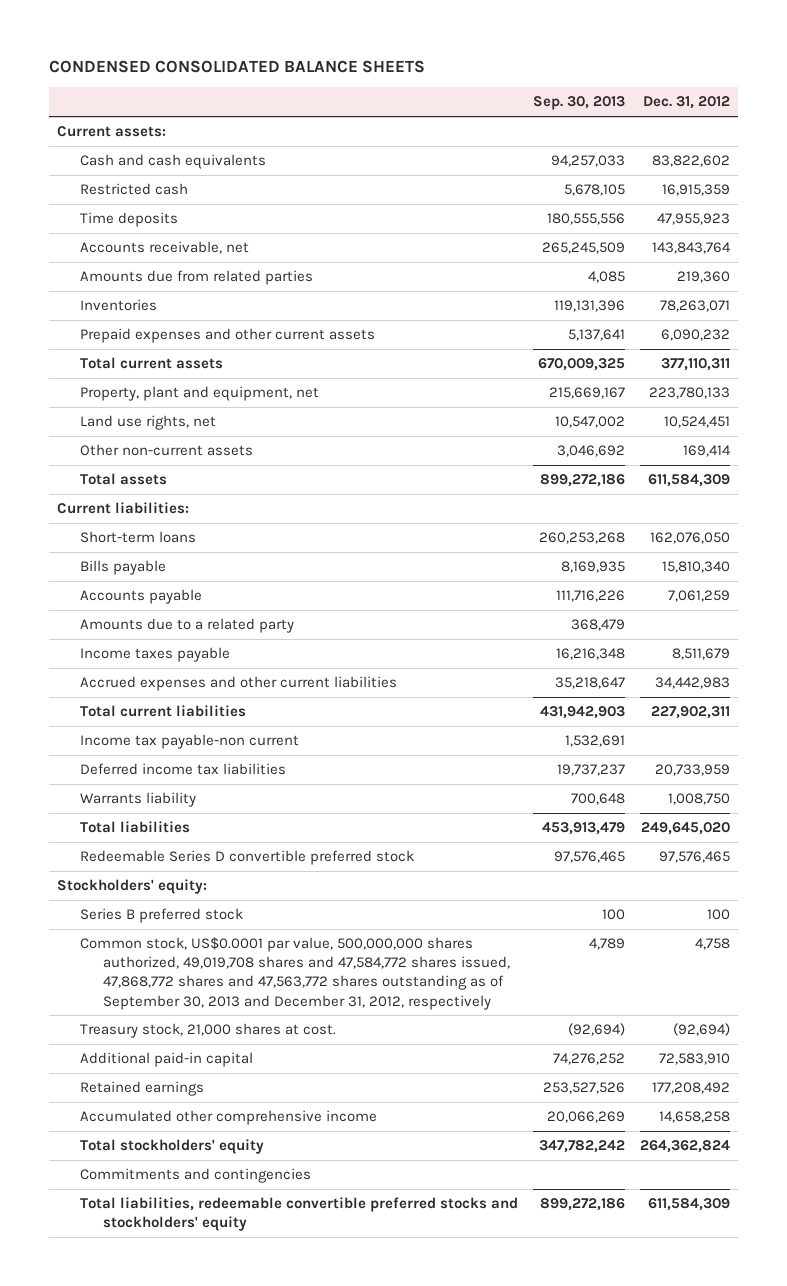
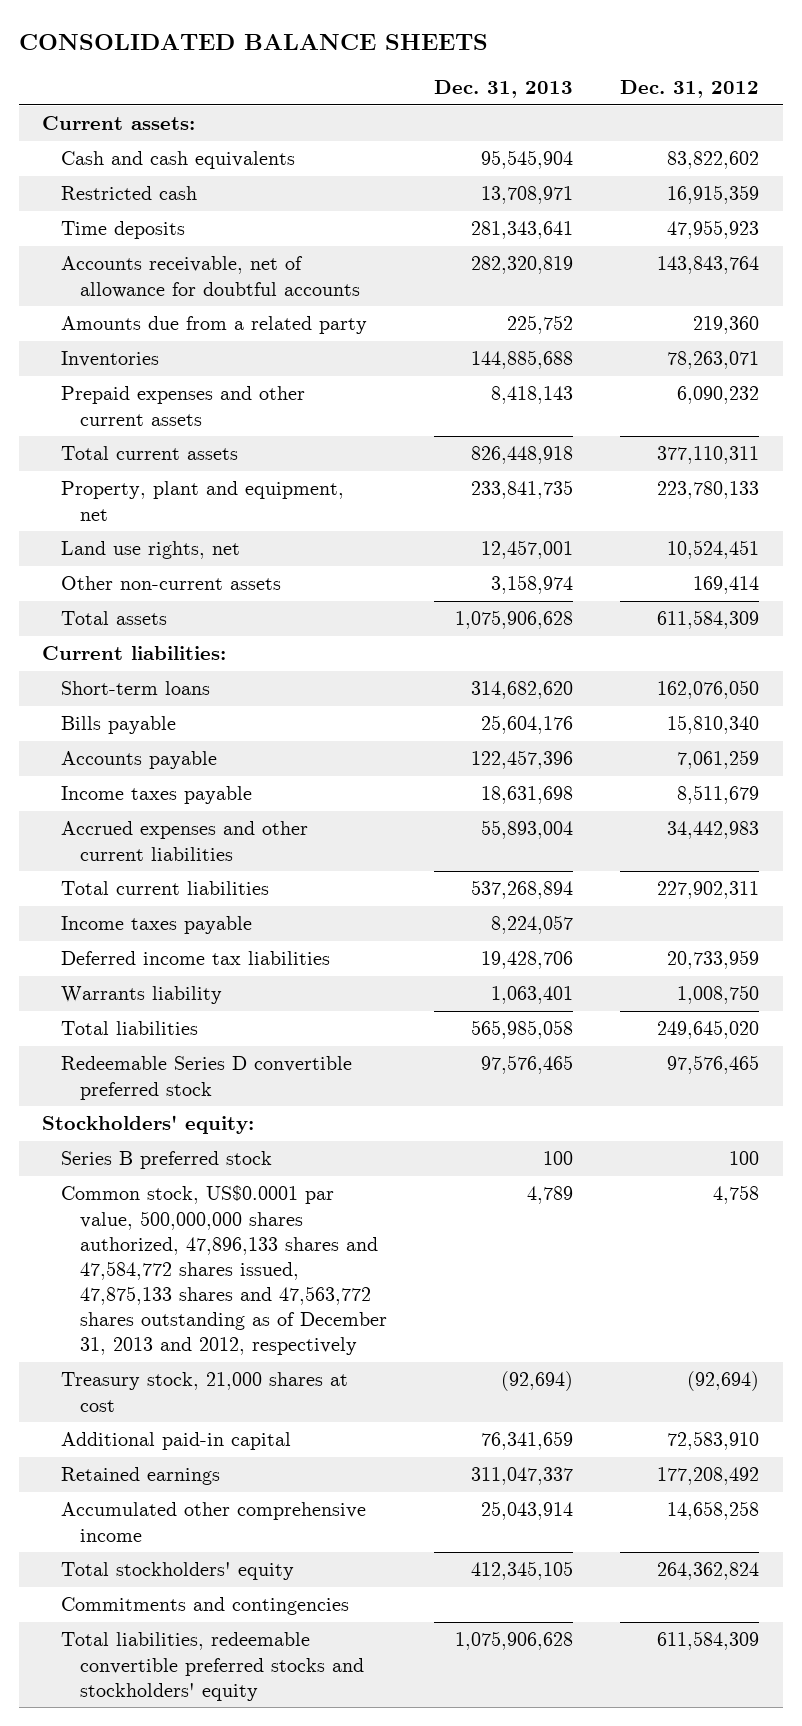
[49,60,426,74] CONDENSED CONSOLIDATED BALANCE SHEETS -> [18,33,488,50] CONSOLIDATED BALANCE SHEETS
[533,96,626,111] Sep. 30, 2013 -> none
none -> [434,80,574,99] Dec. 31, 2013
[79,241,249,255] Accounts receivable, net -> [61,256,361,298] Accounts receivable, net of allowance for doubtful accounts
[79,270,313,286] Amounts due from related parties -> [61,316,368,335] Amounts due from a related party
[79,618,294,634] Amounts due to a related party -> none
[79,734,299,750] Income tax payable-non current -> [61,916,253,935] Income taxes payable
[79,937,511,1010] Common stock, US$0.0001 par value, 500,000,000 shares authorized, 49,019,708 shares and 47,584,772 shares issued, 47,868,772 shares and 47,563,772 shares outstanding as of September 30, 2013 and December 31, 2012, respectively -> [61,1185,388,1356] Common stock, US$0.0001 par value, 500,000,000 shares authorized, 47,896,133 shares and 47,584,772 shares issued, 47,875,133 shares and 47,563,772 shares outstanding as of December 31, 2013 and 2012, respectively
[79,1023,336,1039] Treasury stock, 21,000 shares at cost. -> [61,1372,349,1412] Treasury stock, 21,000 shares at cost

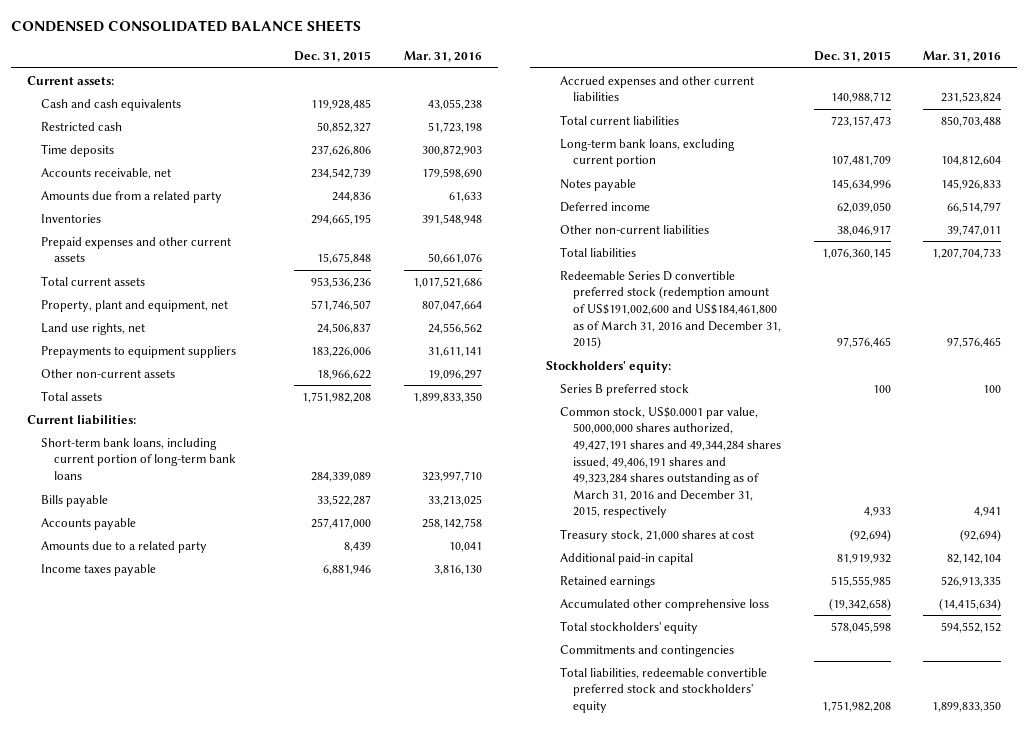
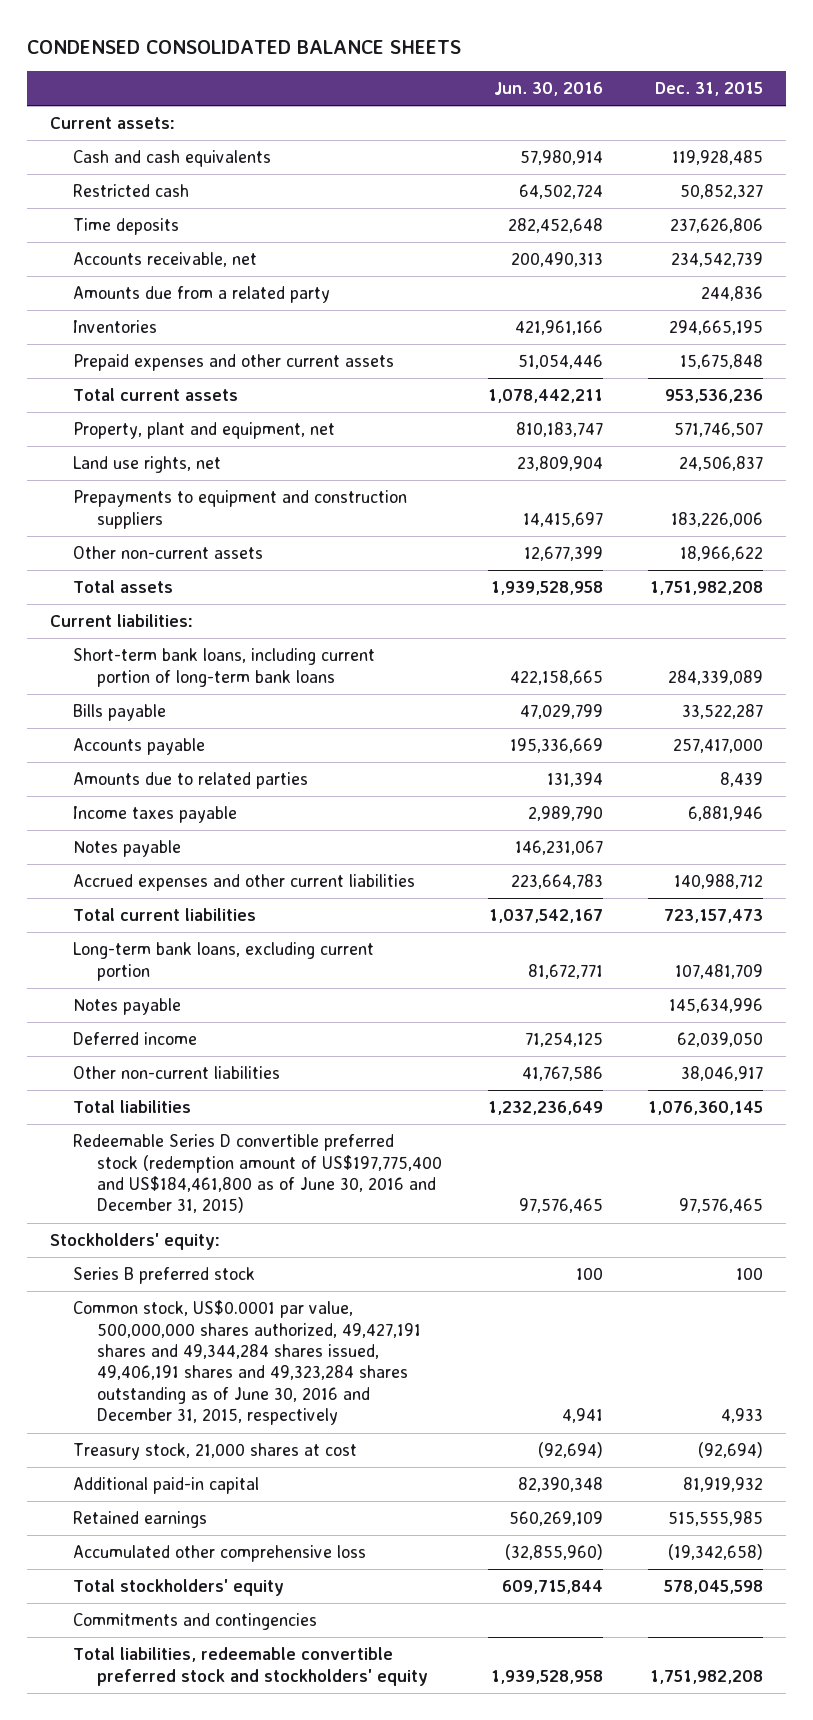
[403,51,482,63] Mar. 31, 2016 -> none
none -> [493,82,603,97] Jun. 30, 2016
[40,345,236,358] Prepayments to equipment suppliers -> [73,490,408,529] Prepayments to equipment and construction suppliers
[40,540,207,553] Amounts due to a related party -> [73,772,309,790] Amounts due to related parties
none -> [73,840,182,858] Notes payable
[559,270,782,350] Redeemable Series D convertible preferred stock (redemption amount of US$191,002,600 and US$184,461,800 as of March 31, 2016 and December 31, 2015) -> [73,1134,443,1214] Redeemable Series D convertible preferred stock (redemption amount of US$197,775,400 and US$184,461,800 as of June 30, 2016 and December 31, 2015)
[559,406,782,519] Common stock, US$0.0001 par value, 500,000,000 shares authorized, 49,427,191 shares and 49,344,284 shares issued, 49,406,191 shares and 49,323,284 shares outstanding as of March 31, 2016 and December 31, 2015, respectively -> [73,1300,422,1426] Common stock, US$0.0001 par value, 500,000,000 shares authorized, 49,427,191 shares and 49,344,284 shares issued, 49,406,191 shares and 49,323,284 shares outstanding as of June 30, 2016 and December 31, 2015, respectively

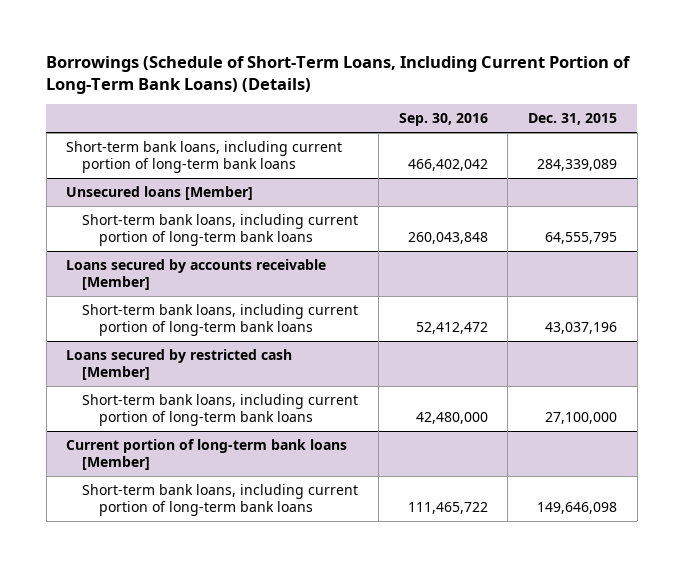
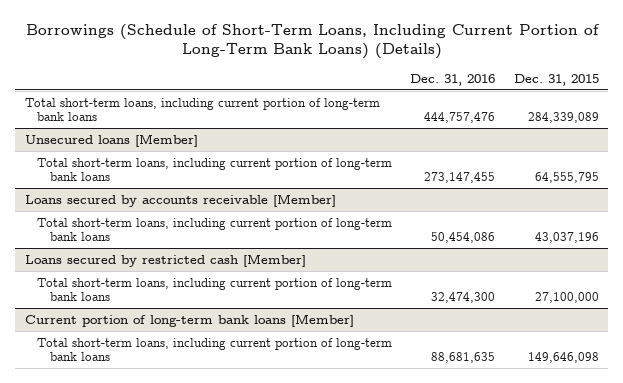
[398,113,488,127] Sep. 30, 2016 -> none
none -> [410,73,496,86] Dec. 31, 2016
[66,141,343,173] Short-term bank loans, including current portion of long-term bank loans -> [24,97,380,122] Total short-term loans, including current portion of long-term bank loans
[82,214,359,246] Short-term bank loans, including current portion of long-term bank loans -> [37,157,393,182] Total short-term loans, including current portion of long-term bank loans
[82,304,359,336] Short-term bank loans, including current portion of long-term bank loans -> [37,217,393,242] Total short-term loans, including current portion of long-term bank loans
[82,394,359,426] Short-term bank loans, including current portion of long-term bank loans -> [37,277,393,302] Total short-term loans, including current portion of long-term bank loans
[82,484,359,516] Short-term bank loans, including current portion of long-term bank loans -> [37,337,393,362] Total short-term loans, including current portion of long-term bank loans

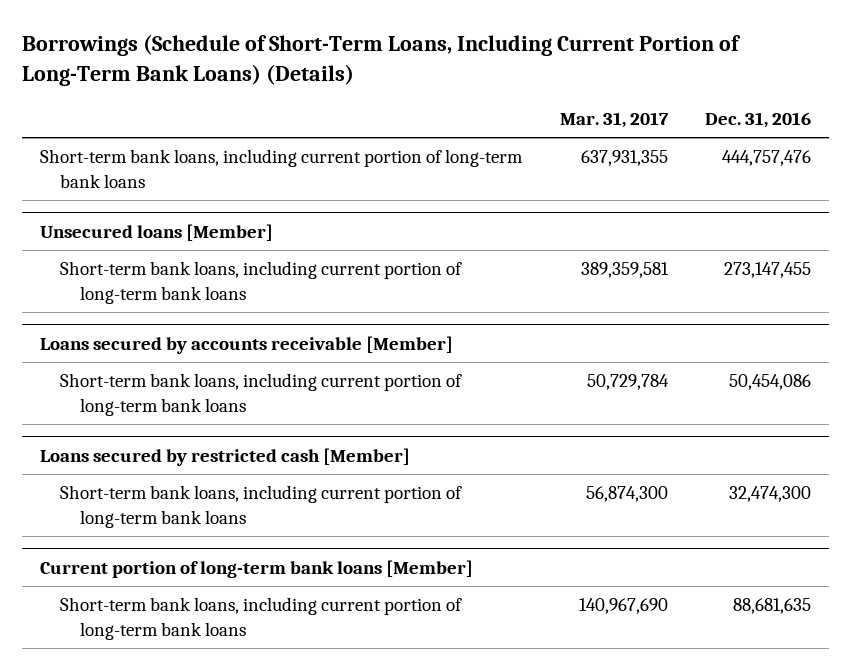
[513,73,599,86] Dec. 31, 2015 -> none
none -> [559,112,669,129] Mar. 31, 2017
[24,97,380,122] Total short-term loans, including current portion of long-term bank loans -> [40,149,524,188] Short-term bank loans, including current portion of long-term bank loans
[37,157,393,182] Total short-term loans, including current portion of long-term bank loans -> [60,261,463,304] Short-term bank loans, including current portion of long-term bank loans
[37,217,393,242] Total short-term loans, including current portion of long-term bank loans -> [60,373,463,416] Short-term bank loans, including current portion of long-term bank loans
[37,277,393,302] Total short-term loans, including current portion of long-term bank loans -> [60,485,463,528] Short-term bank loans, including current portion of long-term bank loans
[37,337,393,362] Total short-term loans, including current portion of long-term bank loans -> [60,597,463,640] Short-term bank loans, including current portion of long-term bank loans

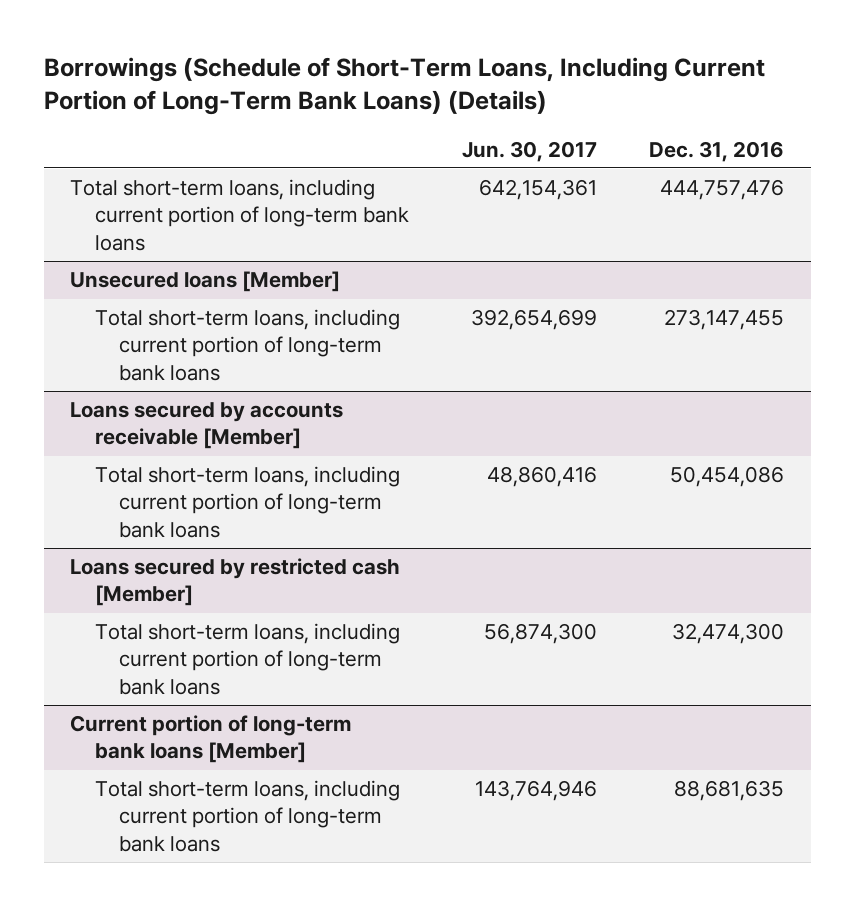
[559,112,669,129] Mar. 31, 2017 -> none
none -> [461,140,597,162] Jun. 30, 2017
[40,149,524,188] Short-term bank loans, including current portion of long-term bank loans -> [70,179,409,251] Total short-term loans, including current portion of long-term bank loans
[60,261,463,304] Short-term bank loans, including current portion of long-term bank loans -> [94,309,400,381] Total short-term loans, including current portion of long-term bank loans
[60,373,463,416] Short-term bank loans, including current portion of long-term bank loans -> [94,466,400,538] Total short-term loans, including current portion of long-term bank loans
[60,485,463,528] Short-term bank loans, including current portion of long-term bank loans -> [94,623,400,695] Total short-term loans, including current portion of long-term bank loans
[60,597,463,640] Short-term bank loans, including current portion of long-term bank loans -> [94,780,400,852] Total short-term loans, including current portion of long-term bank loans

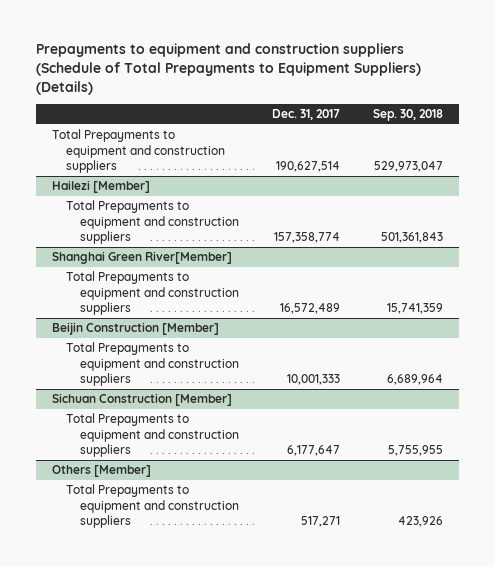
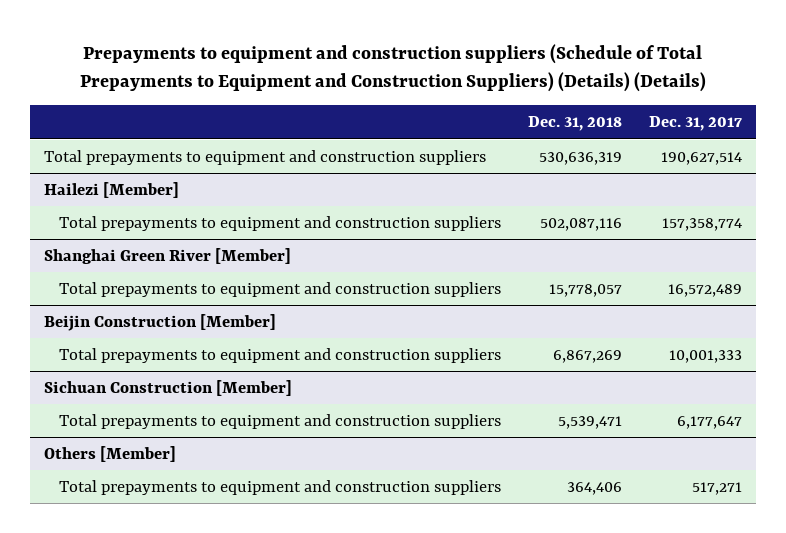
[35,43,421,95] Prepayments to equipment and construction suppliers (Schedule of Total Prepayments to Equipment Suppliers) (Details) -> [80,43,707,92] Prepayments to equipment and construction suppliers (Schedule of Total Prepayments to Equipment and Construction Suppliers) (Details) (Details)
[372,108,443,121] Sep. 30, 2018 -> none
none -> [528,116,623,132] Dec. 31, 2018
[52,129,225,173] Total Prepayments to equipment and construction suppliers -> [43,149,486,165] Total prepayments to equipment and construction suppliers
[65,200,239,244] Total Prepayments to equipment and construction suppliers -> [58,215,501,231] Total prepayments to equipment and construction suppliers
[52,251,233,265] Shanghai Green River[Member] -> [43,247,291,264] Shanghai Green River [Member]
[65,271,239,315] Total Prepayments to equipment and construction suppliers -> [58,281,501,297] Total prepayments to equipment and construction suppliers
[65,342,239,386] Total Prepayments to equipment and construction suppliers -> [58,347,501,363] Total prepayments to equipment and construction suppliers
[65,413,239,457] Total Prepayments to equipment and construction suppliers -> [58,413,501,429] Total prepayments to equipment and construction suppliers
[65,484,239,528] Total Prepayments to equipment and construction suppliers -> [58,479,501,495] Total prepayments to equipment and construction suppliers

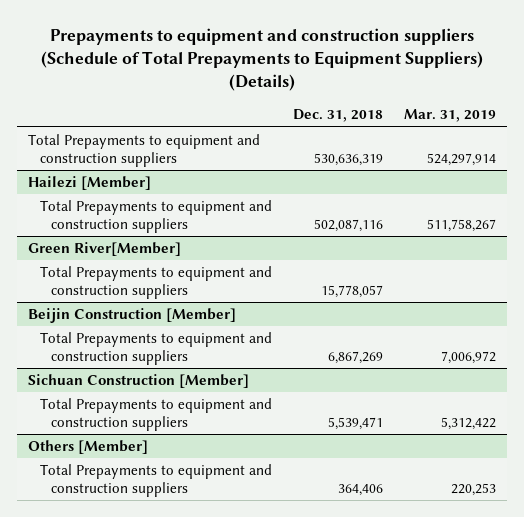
[80,43,707,92] Prepayments to equipment and construction suppliers (Schedule of Total Prepayments to Equipment and Construction Suppliers) (Details) (Details) -> [41,27,484,92] Prepayments to equipment and construction suppliers (Schedule of Total Prepayments to Equipment Suppliers) (Details)
[649,116,743,132] Dec. 31, 2017 -> none
none -> [404,109,497,123] Mar. 31, 2019
[43,149,486,165] Total prepayments to equipment and construction suppliers -> [28,133,261,167] Total Prepayments to equipment and construction suppliers
[58,215,501,231] Total prepayments to equipment and construction suppliers -> [39,199,272,233] Total Prepayments to equipment and construction suppliers
[43,247,291,264] Shanghai Green River [Member] -> [28,241,182,256] Green River[Member]
[58,281,501,297] Total prepayments to equipment and construction suppliers -> [39,265,272,299] Total Prepayments to equipment and construction suppliers
[58,347,501,363] Total prepayments to equipment and construction suppliers -> [39,331,272,365] Total Prepayments to equipment and construction suppliers
[58,413,501,429] Total prepayments to equipment and construction suppliers -> [39,397,272,431] Total Prepayments to equipment and construction suppliers
[58,479,501,495] Total prepayments to equipment and construction suppliers -> [39,463,272,497] Total Prepayments to equipment and construction suppliers

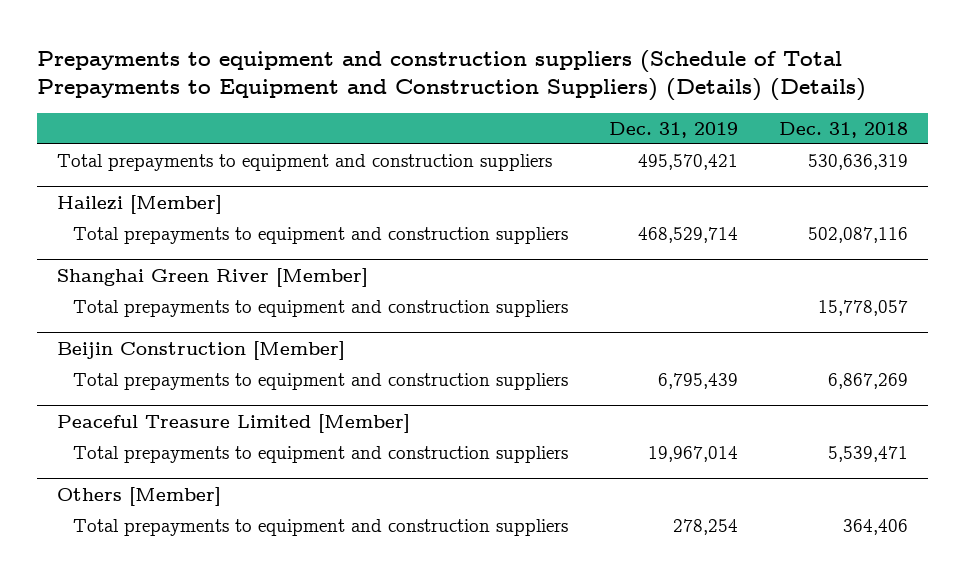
[41,27,484,92] Prepayments to equipment and construction suppliers (Schedule of Total Prepayments to Equipment Suppliers) (Details) -> [36,49,866,102] Prepayments to equipment and construction suppliers (Schedule of Total Prepayments to Equipment and Construction Suppliers) (Details) (Details)
[404,109,497,123] Mar. 31, 2019 -> none
none -> [608,121,738,138] Dec. 31, 2019
[28,133,261,167] Total Prepayments to equipment and construction suppliers -> [57,153,553,171] Total prepayments to equipment and construction suppliers
[39,199,272,233] Total Prepayments to equipment and construction suppliers -> [73,226,569,244] Total prepayments to equipment and construction suppliers
[28,241,182,256] Green River[Member] -> [57,267,369,287] Shanghai Green River [Member]
[39,265,272,299] Total Prepayments to equipment and construction suppliers -> [73,299,569,317] Total prepayments to equipment and construction suppliers
[28,373,250,388] Sichuan Construction [Member] -> none
[39,331,272,365] Total Prepayments to equipment and construction suppliers -> [73,372,569,390] Total prepayments to equipment and construction suppliers
none -> [57,413,411,433] Peaceful Treasure Limited [Member]
[39,397,272,431] Total Prepayments to equipment and construction suppliers -> [73,445,569,463] Total prepayments to equipment and construction suppliers
[39,463,272,497] Total Prepayments to equipment and construction suppliers -> [73,518,569,536] Total prepayments to equipment and construction suppliers

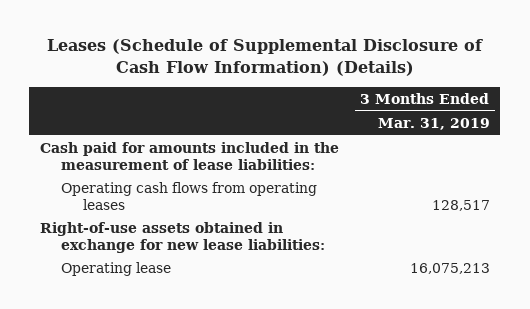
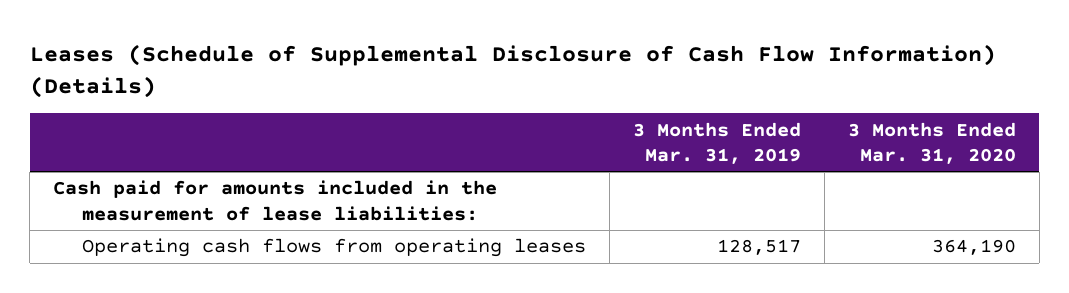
none -> [847,121,1016,164] 3 Months Ended Mar. 31, 2020
[39,222,326,253] Right-of-use assets obtained in exchange for new lease liabilities: -> none
[61,262,172,277] Operating lease -> none

